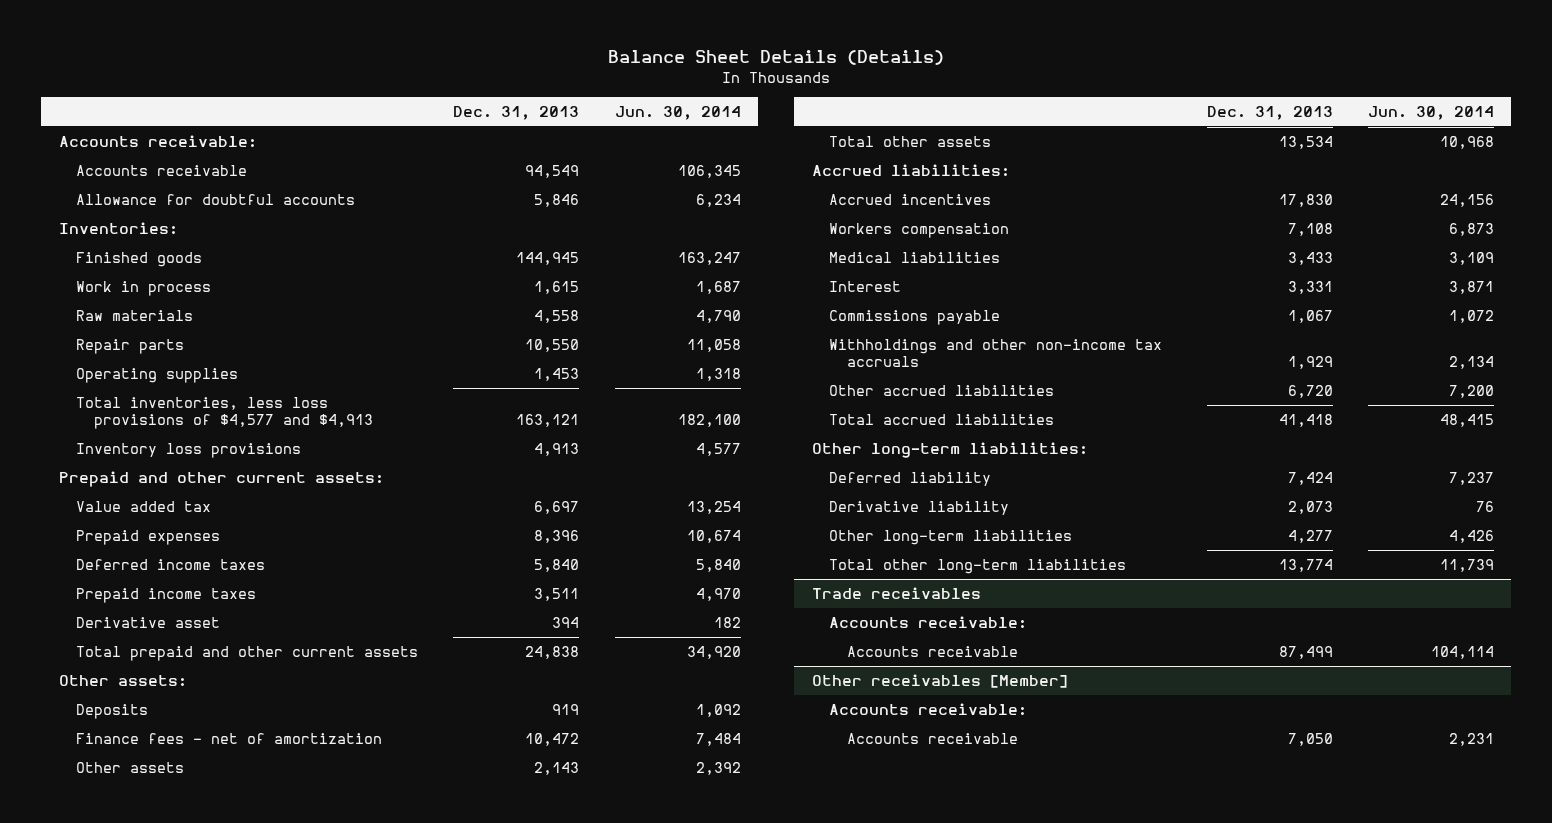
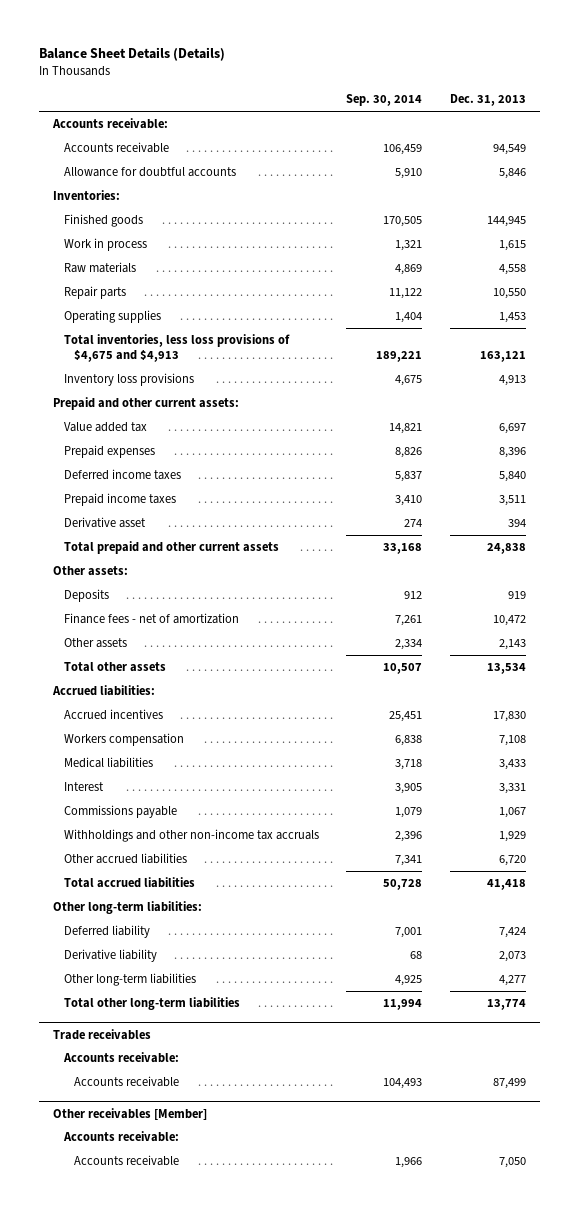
[614,106,741,121] Jun. 30, 2014 -> none
none -> [346,94,423,107] Sep. 30, 2014
[76,396,373,430] Total inventories, less loss provisions of $4,577 and $4,913 -> [63,334,290,363] Total inventories, less loss provisions of $4,675 and $4,913

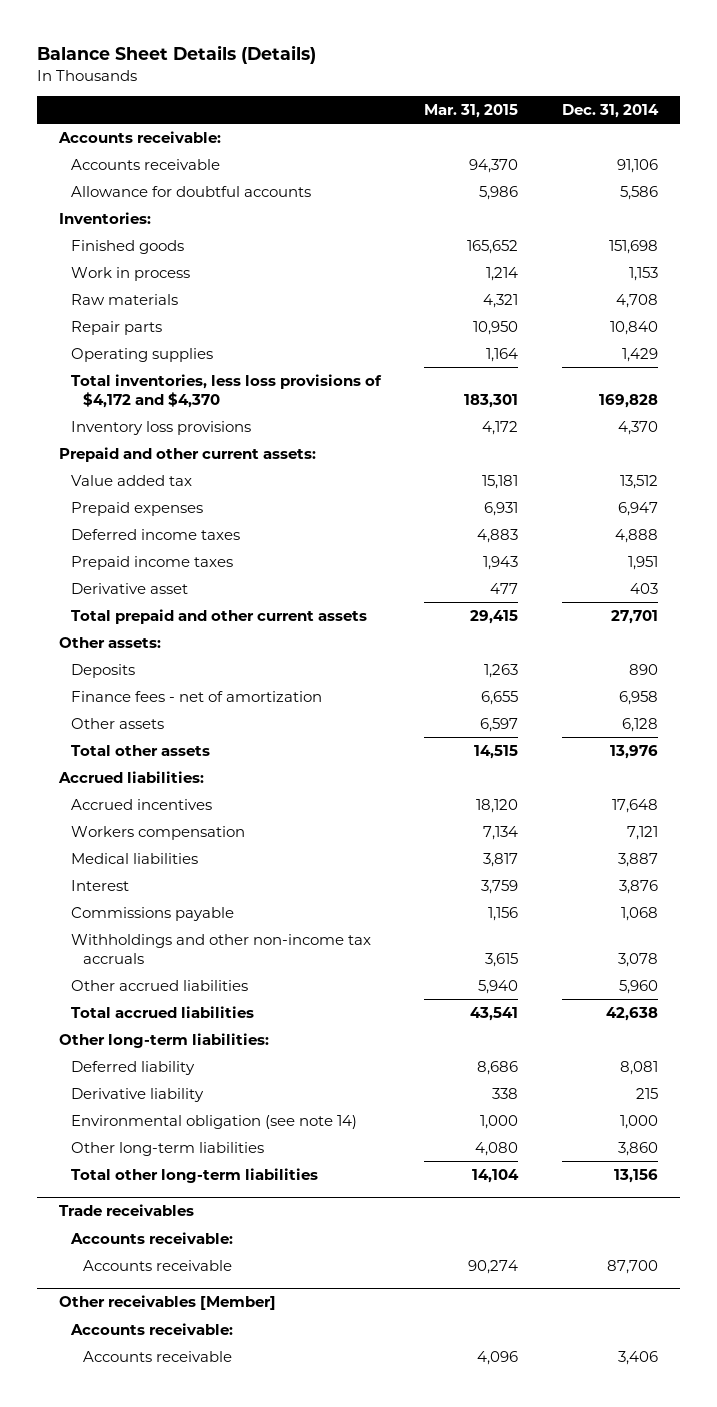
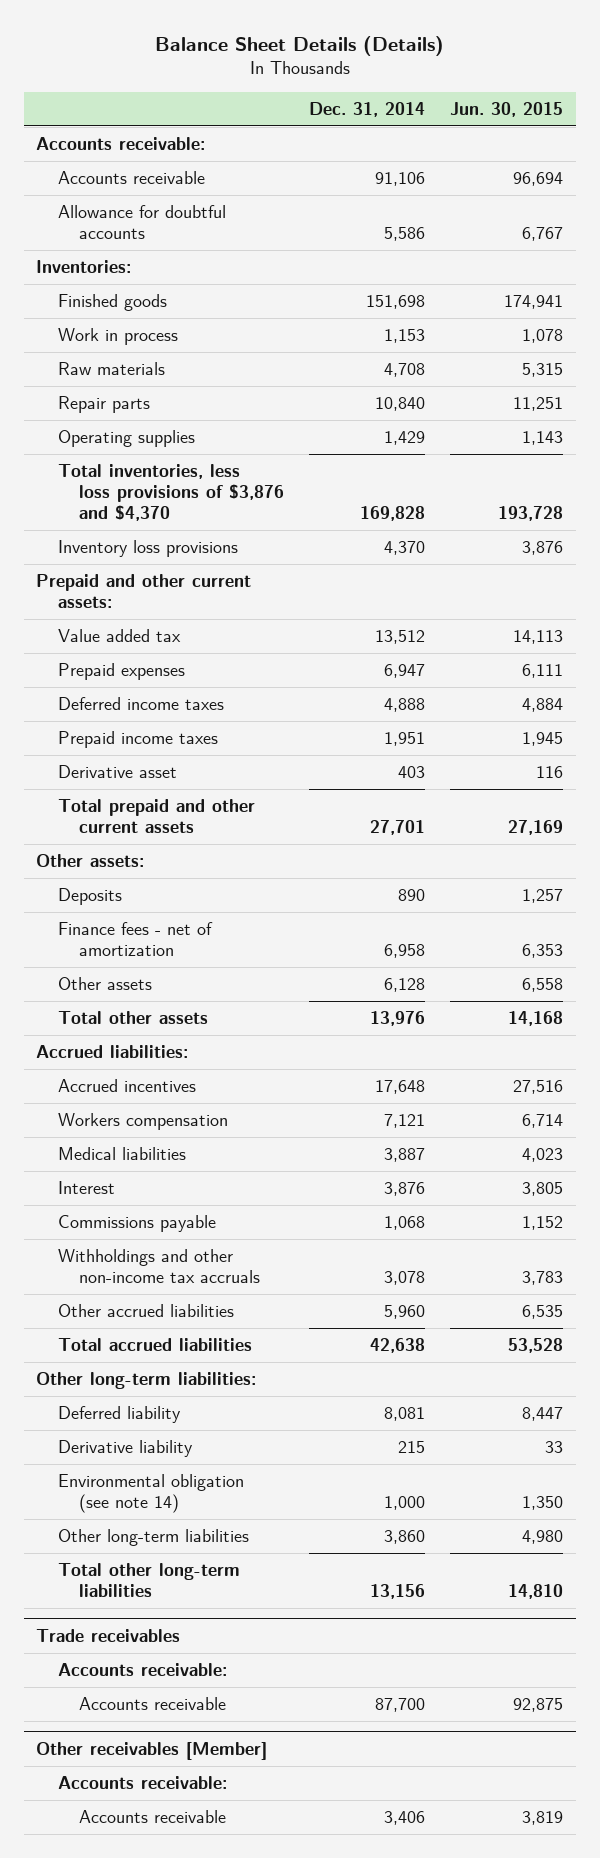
[424,103,519,118] Mar. 31, 2015 -> none
none -> [450,101,564,117] Jun. 30, 2015
[70,373,382,408] Total inventories, less loss provisions of $4,172 and $4,370 -> [57,464,284,522] Total inventories, less loss provisions of $3,876 and $4,370

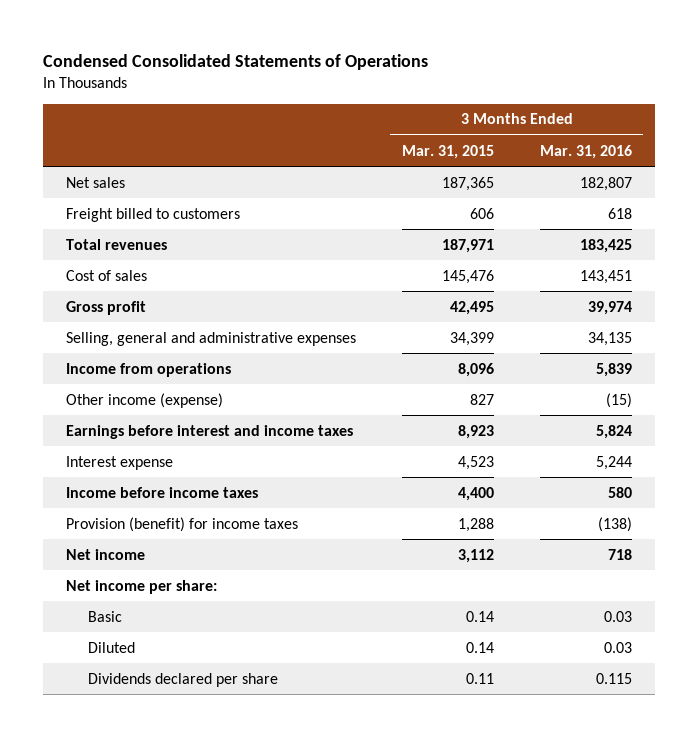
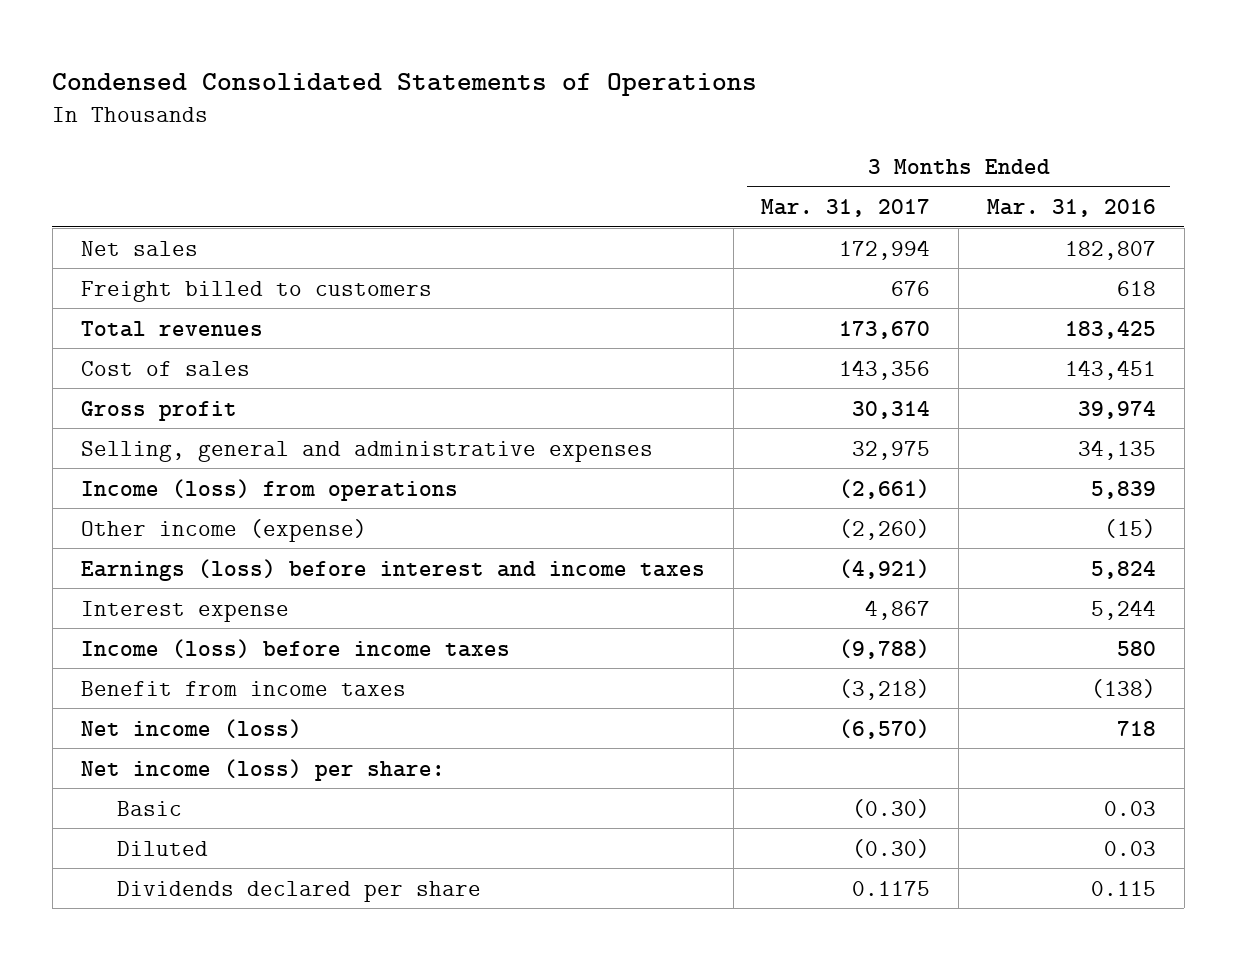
[401,144,494,159] Mar. 31, 2015 -> none
none -> [761,199,931,218] Mar. 31, 2017
[65,362,231,377] Income from operations -> [80,478,458,501] Income (loss) from operations
[65,424,353,439] Earnings before interest and income taxes -> [80,558,705,581] Earnings (loss) before interest and income taxes
[65,486,258,498] Income before income taxes -> [80,638,510,658] Income (loss) before income taxes
[65,516,298,532] Provision (benefit) for income taxes -> [80,680,406,696] Benefit from income taxes
[65,548,145,560] Net income -> [80,718,302,738] Net income (loss)
[65,579,217,594] Net income per share: -> [80,758,445,781] Net income (loss) per share:

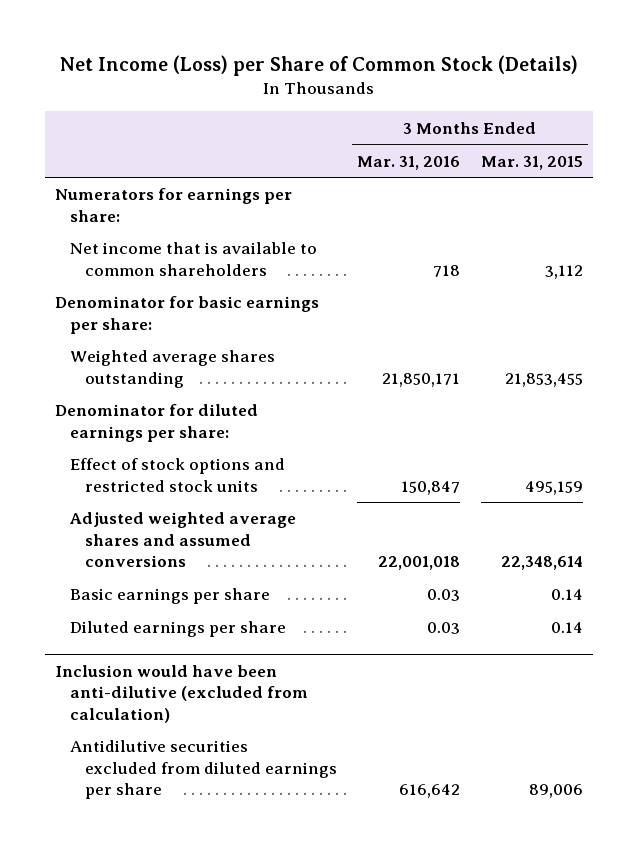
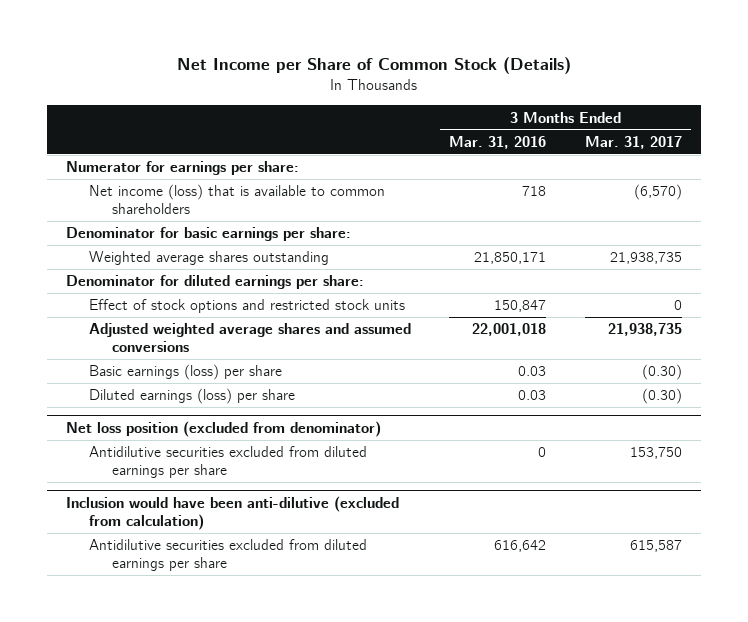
[59,55,578,77] Net Income (Loss) per Share of Common Stock (Details) -> [176,57,571,75] Net Income per Share of Common Stock (Details)
[480,155,583,170] Mar. 31, 2015 -> none
none -> [584,135,682,149] Mar. 31, 2017
[55,188,293,222] Numerators for earnings per share: -> [66,161,300,176] Numerator for earnings per share:
[70,242,318,276] Net income that is available to common shareholders -> [89,184,386,215] Net income (loss) that is available to common shareholders
[70,588,271,605] Basic earnings per share -> [89,364,283,381] Basic earnings (loss) per share
[70,621,287,638] Diluted earnings per share -> [89,388,296,405] Diluted earnings (loss) per share
none -> [66,421,382,438] Net loss position (excluded from denominator)
none -> [89,446,368,479] Antidilutive securities excluded from diluted earnings per share

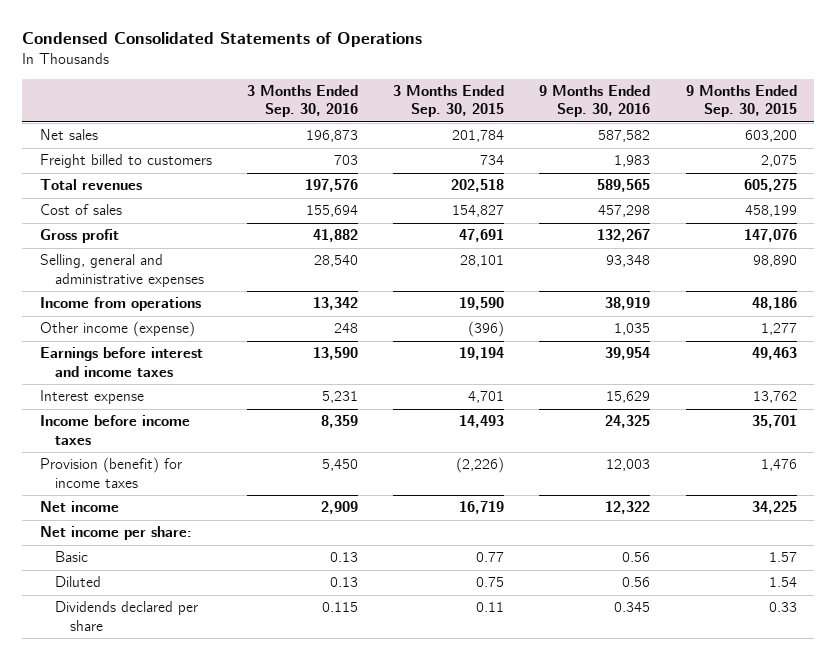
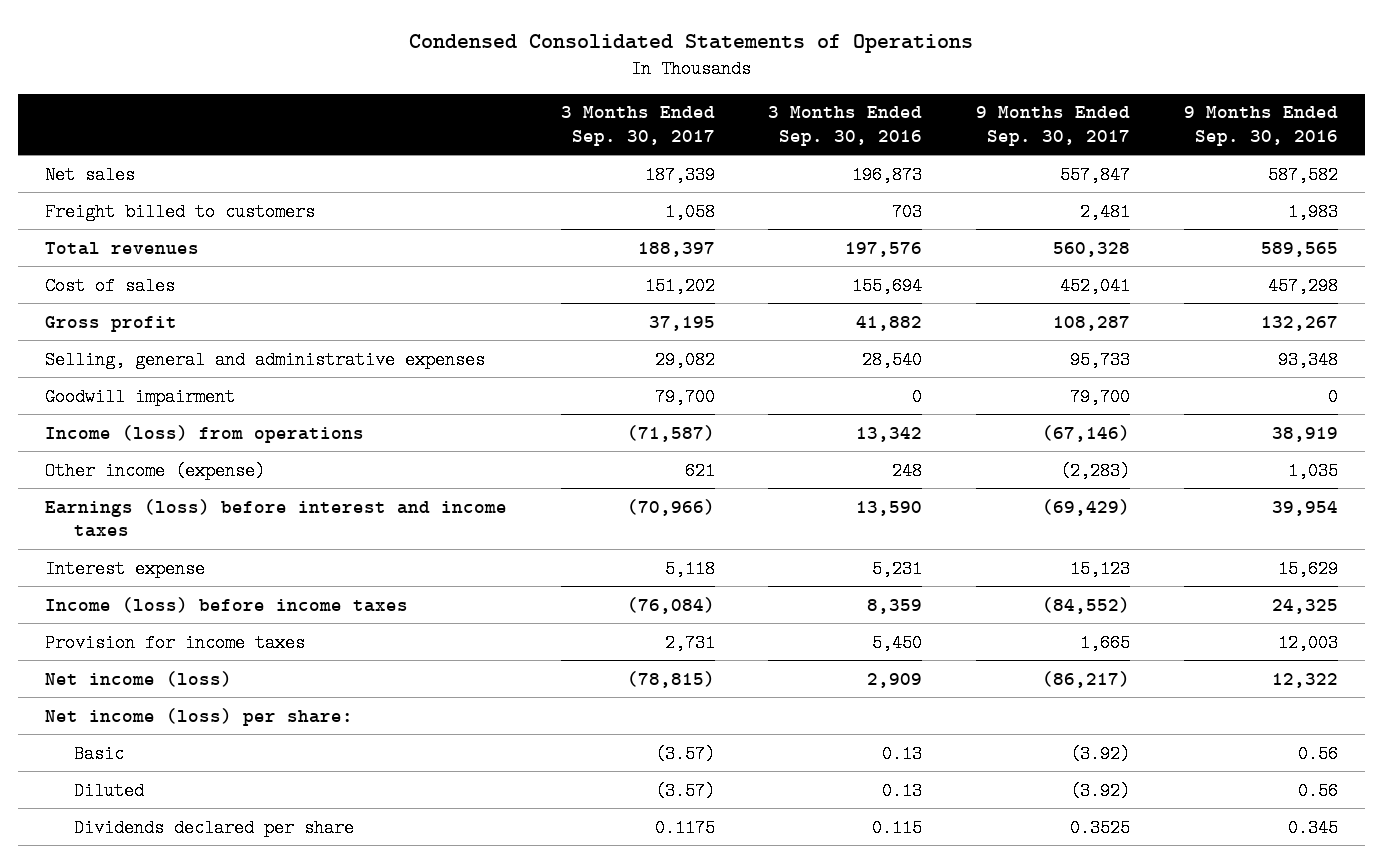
[393,84,505,118] 3 Months Ended Sep. 30, 2015 -> none
[685,84,797,118] 9 Months Ended Sep. 30, 2015 -> none
none -> [560,106,715,146] 3 Months Ended Sep. 30, 2017
none -> [976,106,1131,146] 9 Months Ended Sep. 30, 2017
none -> [44,387,235,406] Goodwill impairment
[39,297,201,312] Income from operations -> [44,424,364,443] Income (loss) from operations
[39,347,203,377] Earnings before interest and income taxes -> [44,498,507,537] Earnings (loss) before interest and income taxes
[39,415,190,445] Income before income taxes -> [44,596,408,613] Income (loss) before income taxes
[39,457,182,488] Provision (benefit) for income taxes -> [44,633,305,652] Provision for income taxes
[39,501,119,513] Net income -> [44,670,232,687] Net income (loss)
[39,526,192,541] Net income per share: -> [44,707,353,726] Net income (loss) per share:

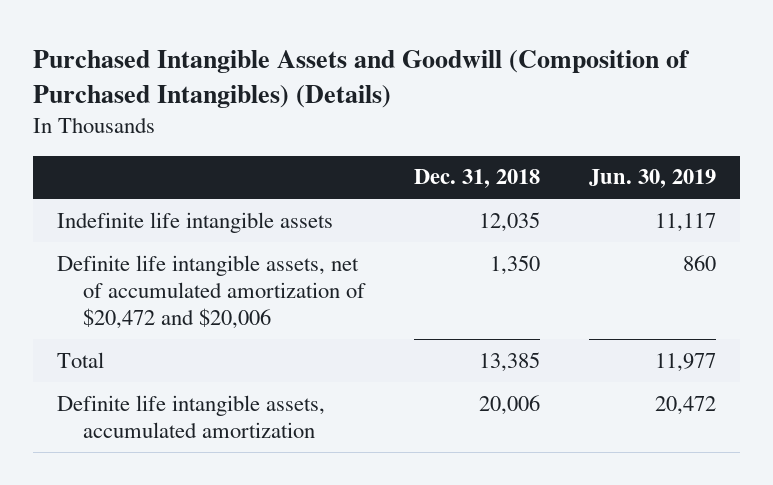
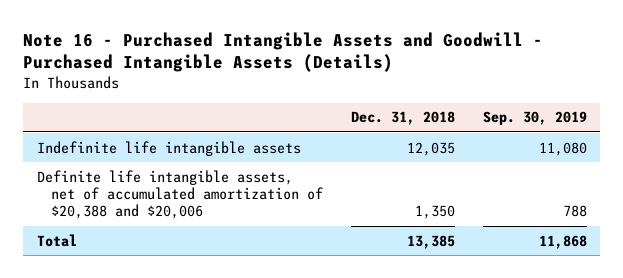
[33,49,691,108] Purchased Intangible Assets and Goodwill (Composition of Purchased Intangibles) (Details) -> [22,31,543,73] Note 16 - Purchased Intangible Assets and Goodwill - Purchased Intangible Assets (Details)
[588,169,716,189] Jun. 30, 2019 -> none
none -> [482,111,587,126] Sep. 30, 2019
[57,254,367,330] Definite life intangible assets, net of accumulated amortization of $20,472 and $20,006 -> [36,169,324,220] Definite life intangible assets, net of accumulated amortization of $20,388 and $20,006
[57,394,326,439] Definite life intangible assets, accumulated amortization -> none

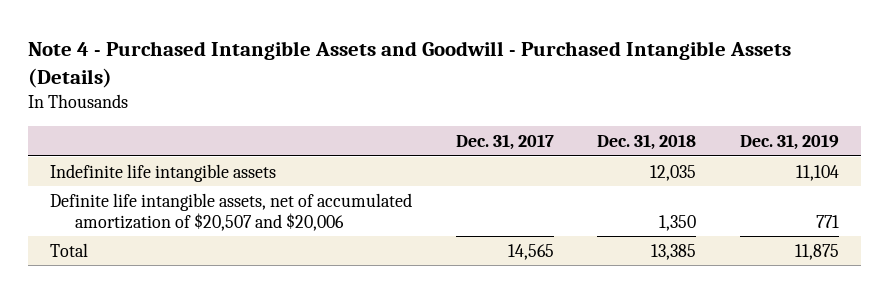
[22,31,543,73] Note 16 - Purchased Intangible Assets and Goodwill - Purchased Intangible Assets (Details) -> [28,40,792,88] Note 4 - Purchased Intangible Assets and Goodwill - Purchased Intangible Assets (Details)
[482,111,587,126] Sep. 30, 2019 -> none
none -> [455,134,554,151] Dec. 31, 2017
none -> [739,134,839,151] Dec. 31, 2019
[36,169,324,220] Definite life intangible assets, net of accumulated amortization of $20,388 and $20,006 -> [49,192,412,231] Definite life intangible assets, net of accumulated amortization of $20,507 and $20,006

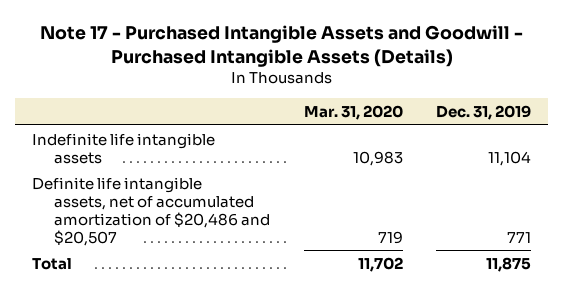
[28,40,792,88] Note 4 - Purchased Intangible Assets and Goodwill - Purchased Intangible Assets (Details) -> [39,24,523,67] Note 17 - Purchased Intangible Assets and Goodwill - Purchased Intangible Assets (Details)
[455,134,554,151] Dec. 31, 2017 -> none
[597,134,697,151] Dec. 31, 2018 -> none
none -> [303,105,403,121] Mar. 31, 2020
[49,192,412,231] Definite life intangible assets, net of accumulated amortization of $20,507 and $20,006 -> [31,176,271,246] Definite life intangible assets, net of accumulated amortization of $20,486 and $20,507

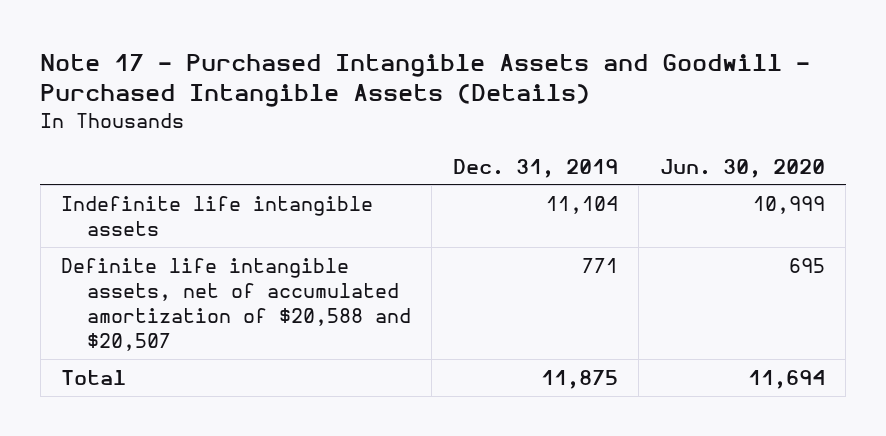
[303,105,403,121] Mar. 31, 2020 -> none
none -> [659,158,825,178] Jun. 30, 2020
[31,176,271,246] Definite life intangible assets, net of accumulated amortization of $20,486 and $20,507 -> [61,257,411,351] Definite life intangible assets, net of accumulated amortization of $20,588 and $20,507

